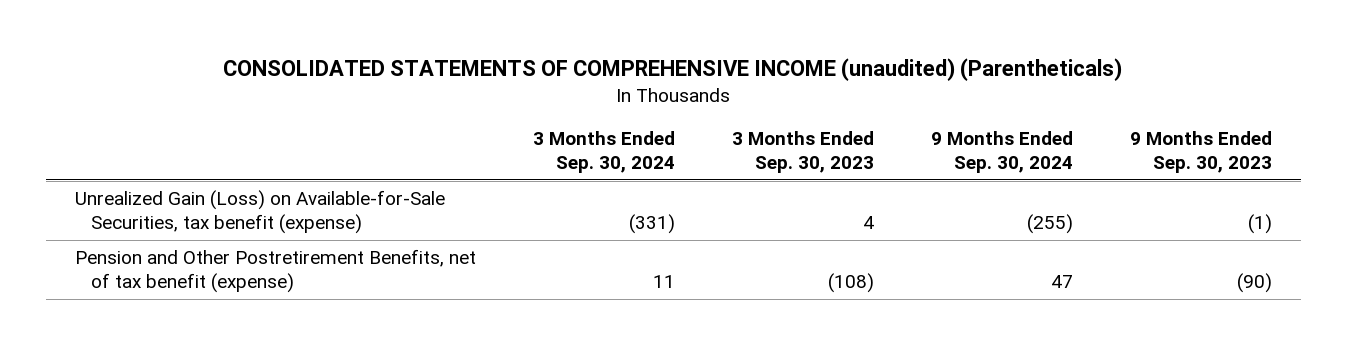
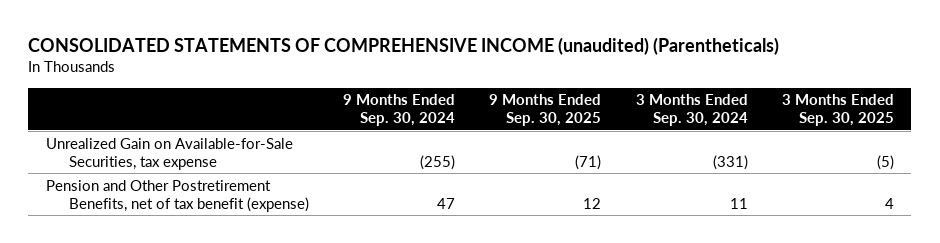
[731,130,874,174] 3 Months Ended Sep. 30, 2023 -> none
[1130,130,1273,174] 9 Months Ended Sep. 30, 2023 -> none
none -> [489,94,602,127] 9 Months Ended Sep. 30, 2025
none -> [782,94,895,127] 3 Months Ended Sep. 30, 2025
[74,190,445,235] Unrealized Gain (Loss) on Available-for-Sale Securities, tax benefit (expense) -> [45,137,293,170] Unrealized Gain on Available-for-Sale Securities, tax expense

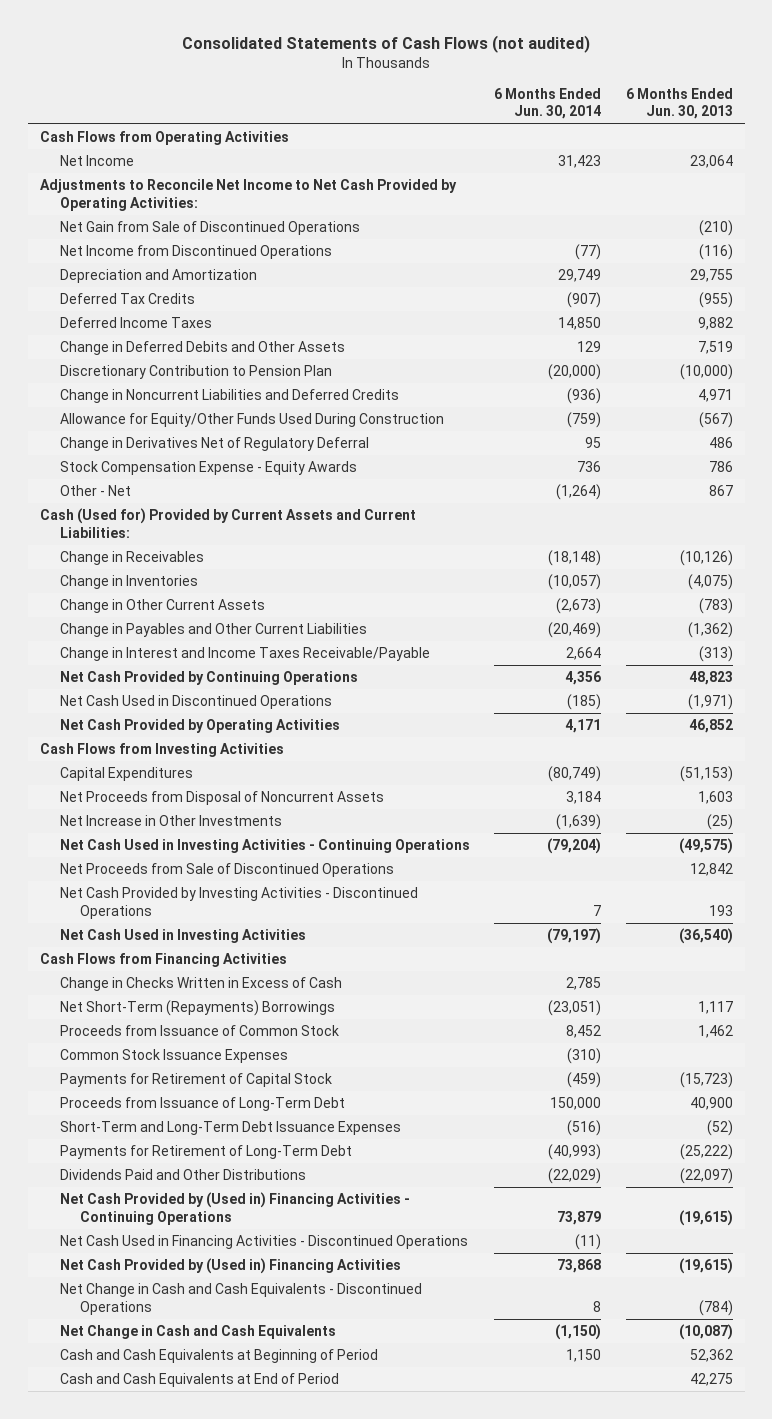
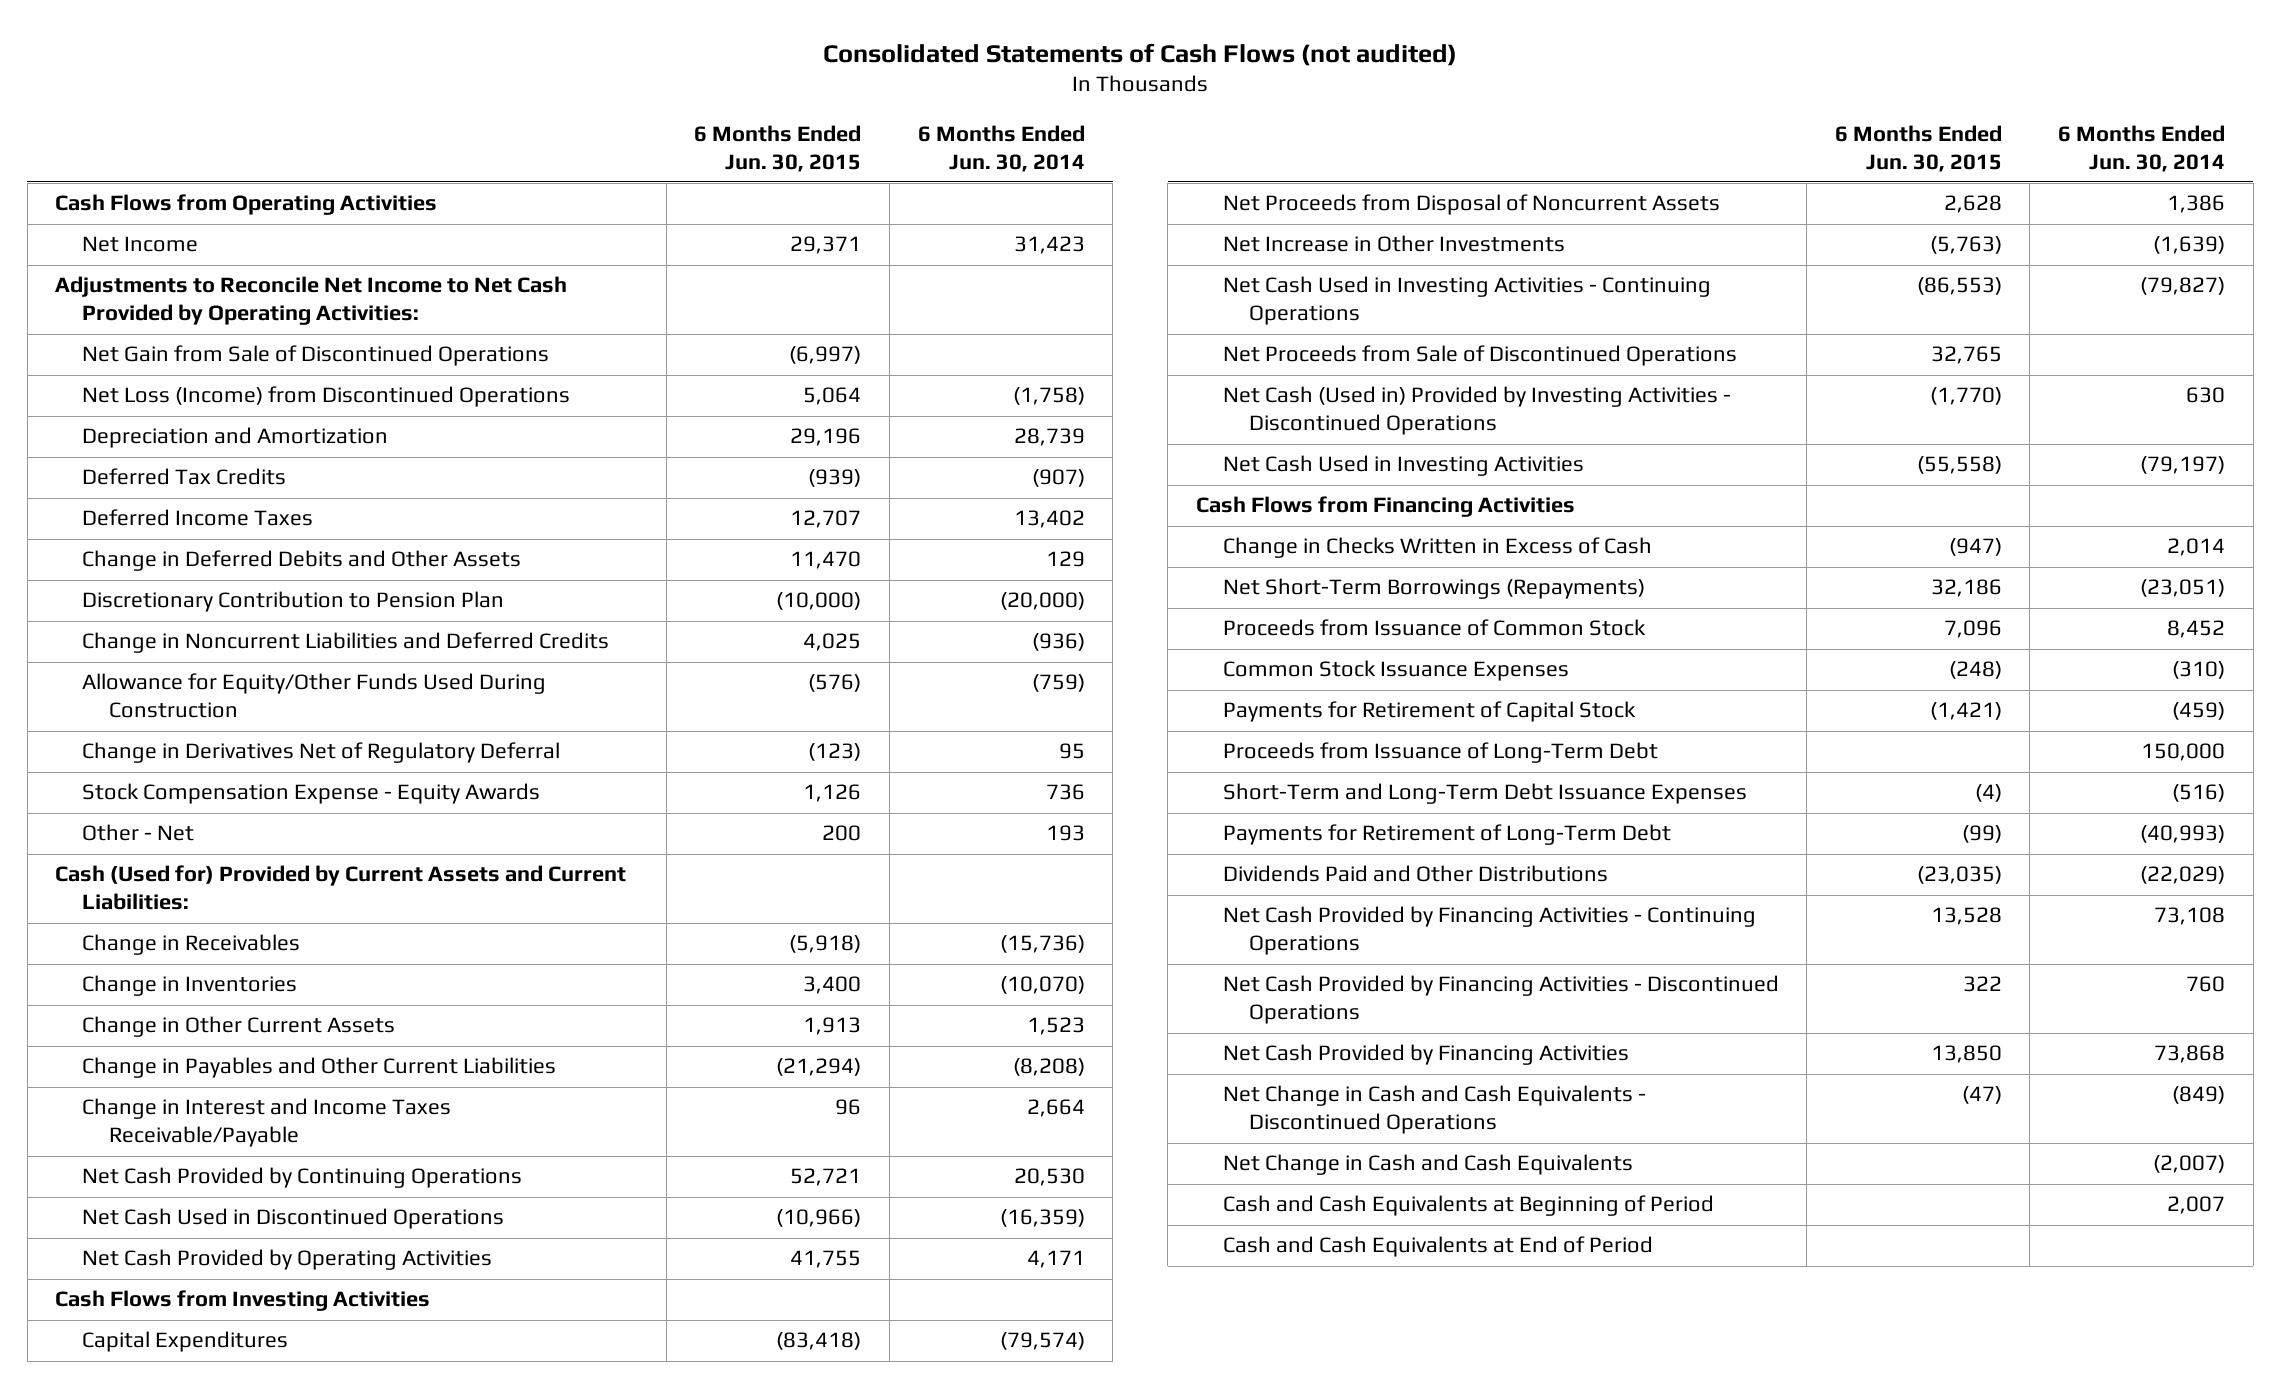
[625,87,733,120] 6 Months Ended Jun. 30, 2013 -> none
none -> [694,124,862,172] 6 Months Ended Jun. 30, 2015
[59,245,332,260] Net Income from Discontinued Operations -> [82,386,571,408] Net Loss (Income) from Discontinued Operations
[575,244,602,261] (77) -> [1012,387,1085,406] (1,758)
[558,269,602,283] 29,749 -> [1013,428,1085,447] 28,739
[558,317,602,331] 14,850 -> [1013,510,1085,529] 13,402
[556,484,602,501] (1,264) -> [1045,825,1085,842] 193
[548,550,602,567] (18,148) -> [999,935,1085,954] (15,736)
[548,574,602,591] (10,057) -> [999,976,1085,995] (10,070)
[556,598,602,615] (2,673) -> [1026,1017,1085,1036] 1,523
[548,622,602,639] (20,469) -> [1012,1058,1085,1077] (8,208)
[565,671,602,686] 4,356 -> [1013,1168,1085,1187] 20,530
[567,694,602,711] (185) -> [999,1209,1085,1228] (16,359)
[548,766,602,783] (80,749) -> [999,1332,1085,1351] (79,574)
[566,791,602,805] 3,184 -> [2167,195,2226,214] 1,386
[547,838,602,855] (79,204) -> [2140,277,2226,296] (79,827)
[59,887,418,919] Net Cash Provided by Investing Activities - Discontinued Operations -> [1222,386,1731,436] Net Cash (Used in) Provided by Investing Activities - Discontinued Operations
[593,904,602,916] 7 -> [2186,387,2226,404] 630
[566,977,602,991] 2,785 -> [2167,538,2226,557] 2,014
[59,1000,335,1017] Net Short-Term (Repayments) Borrowings -> [1222,578,1645,600] Net Short-Term Borrowings (Repayments)
[59,1192,410,1225] Net Cash Provided by (Used in) Financing Activities - Continuing Operations -> [1222,906,1756,956] Net Cash Provided by Financing Activities - Continuing Operations
[557,1210,602,1225] 73,879 -> [2154,907,2226,926] 73,108
[59,1235,468,1250] Net Cash Used in Financing Activities - Discontinued Operations -> [1222,975,1779,1025] Net Cash Provided by Financing Activities - Discontinued Operations
[575,1234,602,1251] (11) -> [2186,976,2226,993] 760
[59,1258,401,1275] Net Cash Provided by (Used in) Financing Activities -> [1222,1044,1629,1066] Net Cash Provided by Financing Activities
[593,1300,602,1312] 8 -> [2172,1086,2226,1105] (849)
[555,1324,602,1341] (1,150) -> [2153,1155,2226,1174] (2,007)
[566,1349,602,1363] 1,150 -> [2167,1196,2226,1215] 2,007

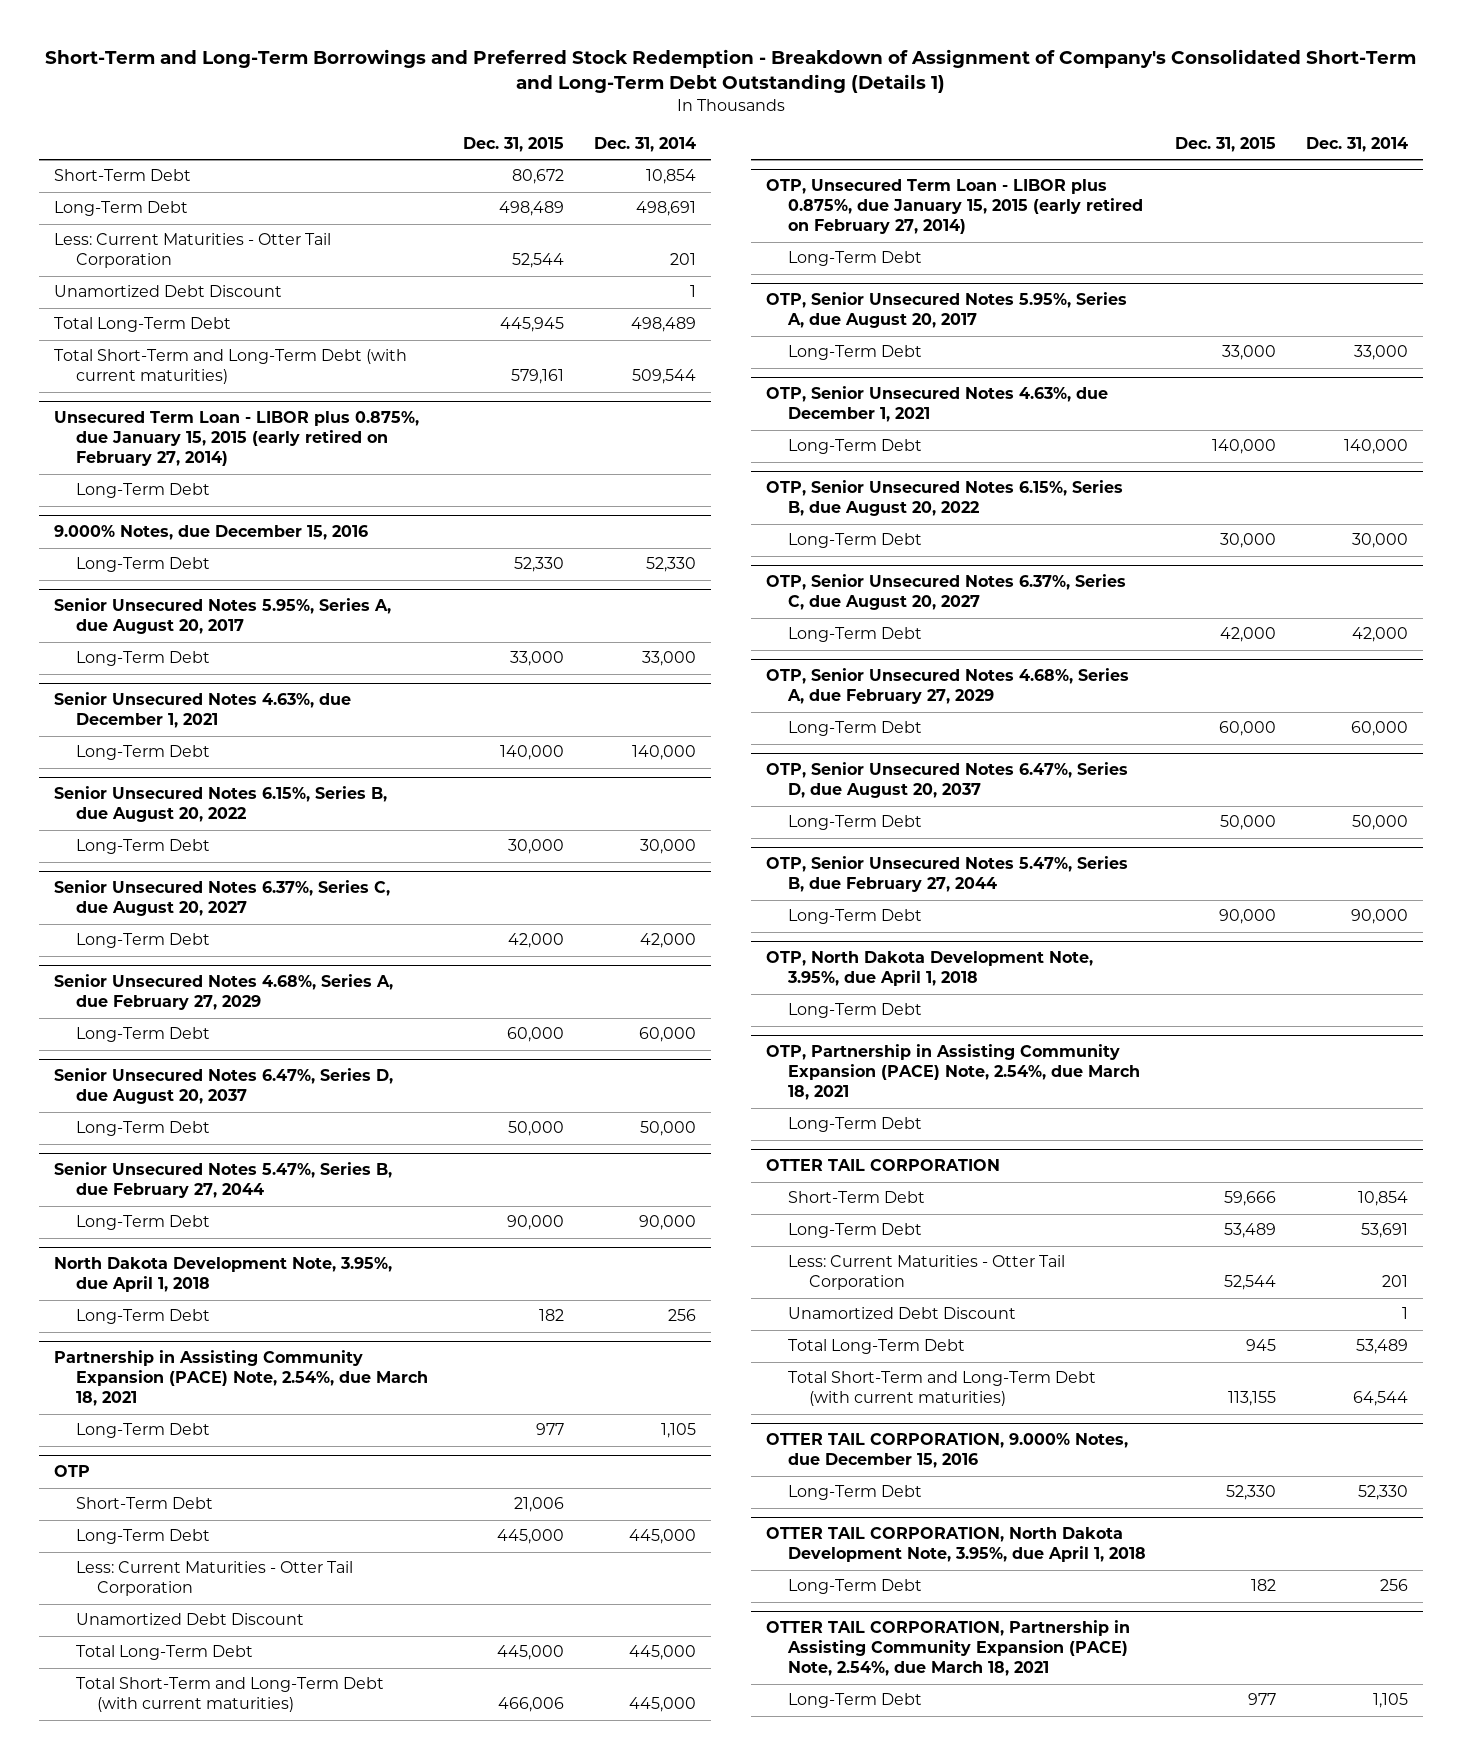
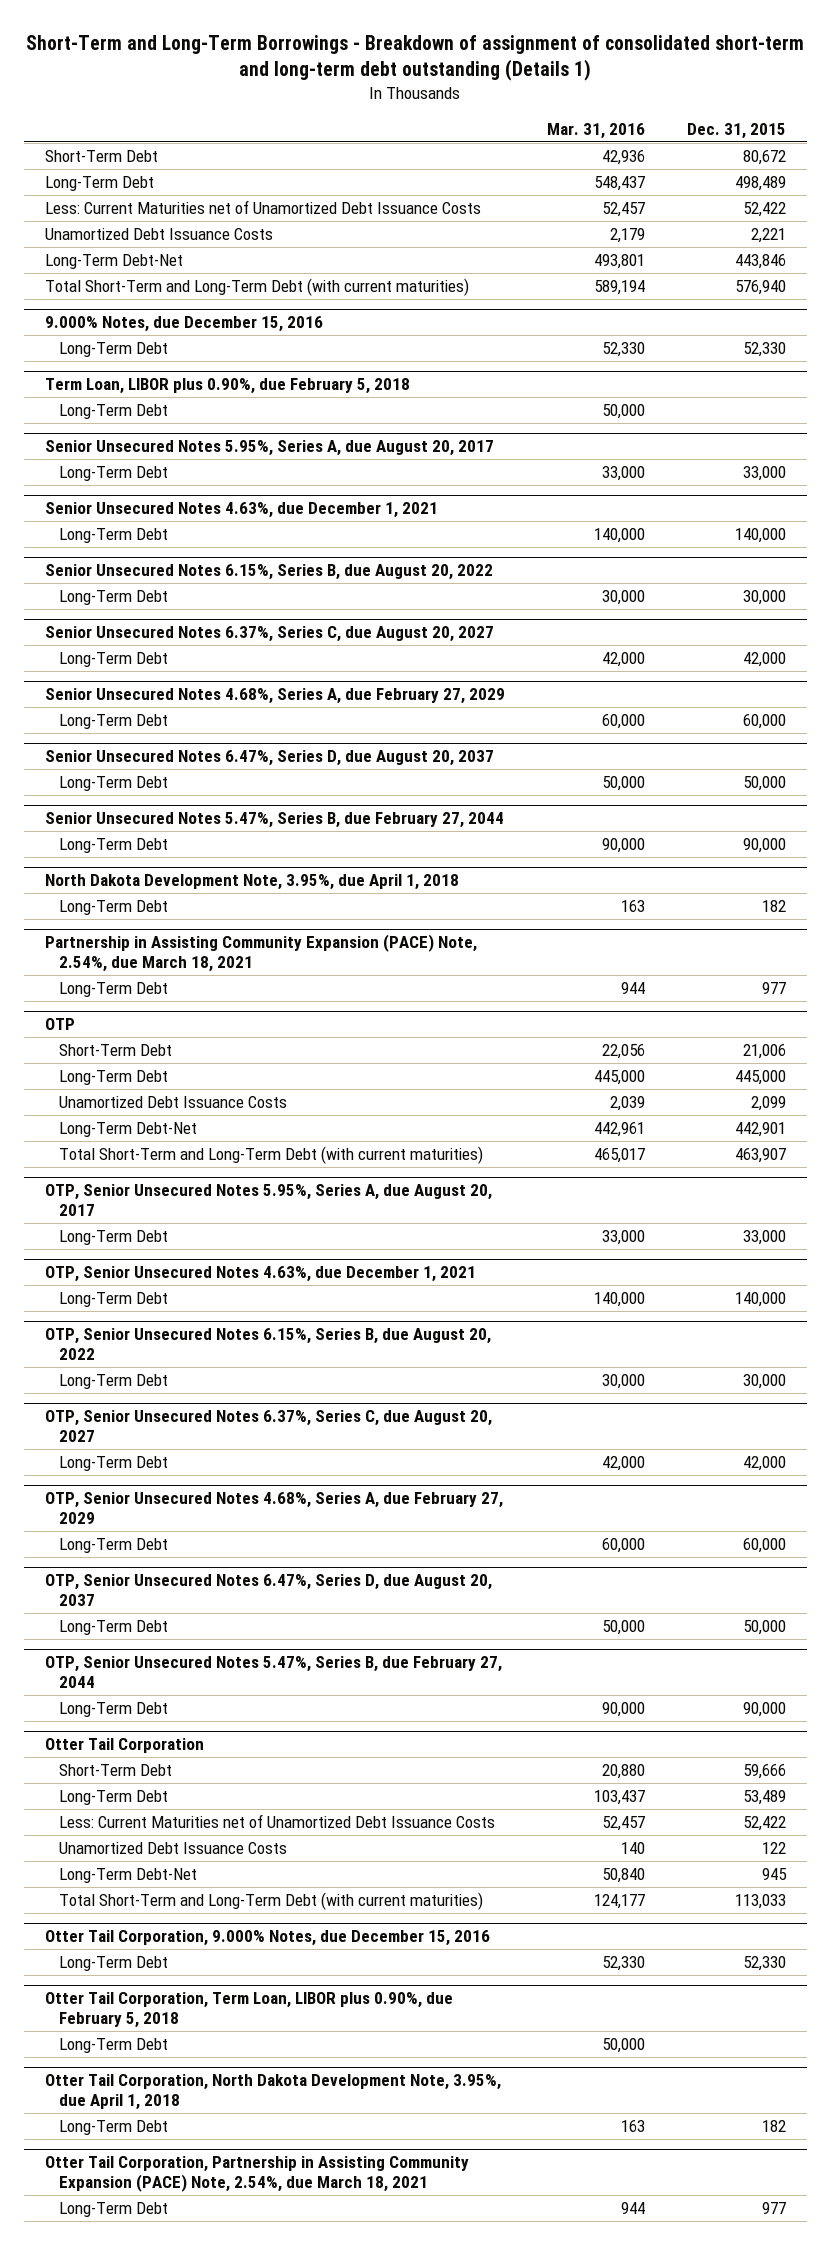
[44,49,1416,94] Short-Term and Long-Term Borrowings and Preferred Stock Redemption - Breakdown of Assignment of Company's Consolidated Short-Term and Long-Term Debt Outstanding (Details 1) -> [26,34,805,82] Short-Term and Long-Term Borrowings - Breakdown of assignment of consolidated short-term and long-term debt outstanding (Details 1)
[593,136,696,152] Dec. 31, 2014 -> none
none -> [546,122,645,139] Mar. 31, 2016
[54,285,283,298] Unamortized Debt Discount -> none
[54,411,420,467] Unsecured Term Loan - LIBOR plus 0.875%, due January 15, 2015 (early retired on February 27, 2014) -> none
[75,483,210,499] Long-Term Debt -> none
[54,233,332,269] Less: Current Maturities - Otter Tail Corporation -> [44,200,481,215] Less: Current Maturities net of Unamortized Debt Issuance Costs
[512,253,565,269] 52,544 -> [742,202,786,218] 52,422
none -> [44,228,273,241] Unamortized Debt Issuance Costs
[54,317,232,333] Total Long-Term Debt -> [44,254,183,270] Long-Term Debt-Net
[500,317,565,333] 445,945 -> [734,254,786,270] 443,846
[511,369,565,385] 579,161 -> [734,280,786,296] 576,940
none -> [44,378,410,395] Term Loan, LIBOR plus 0.90%, due February 5, 2018
none -> [58,404,168,420] Long-Term Debt
[75,1561,353,1597] Less: Current Maturities - Otter Tail Corporation -> none
[75,1613,304,1626] Unamortized Debt Discount -> none
[765,179,1143,235] OTP, Unsecured Term Loan - LIBOR plus 0.875%, due January 15, 2015 (early retired on February 27, 2014) -> none
[787,251,922,267] Long-Term Debt -> none
none -> [58,1096,287,1109] Unamortized Debt Issuance Costs
[75,1645,253,1661] Total Long-Term Debt -> [58,1122,197,1138] Long-Term Debt-Net
[497,1645,565,1661] 445,000 -> [734,1122,786,1138] 442,901
[498,1697,565,1713] 466,006 -> [734,1148,786,1164] 463,907
[765,951,1093,987] OTP, North Dakota Development Note, 3.95%, due April 1, 2018 -> none
[787,1003,922,1019] Long-Term Debt -> none
[765,1044,1140,1101] OTP, Partnership in Assisting Community Expansion (PACE) Note, 2.54%, due March 18, 2021 -> none
[787,1117,922,1133] Long-Term Debt -> none
[765,1159,1000,1172] OTTER TAIL CORPORATION -> [44,1738,204,1754] Otter Tail Corporation
[787,1307,1016,1320] Unamortized Debt Discount -> none
[787,1255,1065,1291] Less: Current Maturities - Otter Tail Corporation -> [58,1814,495,1829] Less: Current Maturities net of Unamortized Debt Issuance Costs
[1224,1275,1277,1291] 52,544 -> [742,1816,786,1832] 52,422
none -> [58,1842,287,1855] Unamortized Debt Issuance Costs
[787,1339,965,1355] Total Long-Term Debt -> [58,1868,197,1884] Long-Term Debt-Net
[1228,1391,1277,1407] 113,155 -> [734,1894,786,1910] 113,033
[765,1433,1128,1469] OTTER TAIL CORPORATION, 9.000% Notes, due December 15, 2016 -> [44,1930,490,1947] Otter Tail Corporation, 9.000% Notes, due December 15, 2016
none -> [44,1992,453,2029] Otter Tail Corporation, Term Loan, LIBOR plus 0.90%, due February 5, 2018
none -> [58,2038,168,2054] Long-Term Debt
[765,1527,1146,1563] OTTER TAIL CORPORATION, North Dakota Development Note, 3.95%, due April 1, 2018 -> [44,2074,501,2111] Otter Tail Corporation, North Dakota Development Note, 3.95%, due April 1, 2018
[765,1620,1130,1677] OTTER TAIL CORPORATION, Partnership in Assisting Community Expansion (PACE) Note, 2.54%, due March 18, 2021 -> [44,2156,469,2193] Otter Tail Corporation, Partnership in Assisting Community Expansion (PACE) Note, 2.54%, due March 18, 2021

